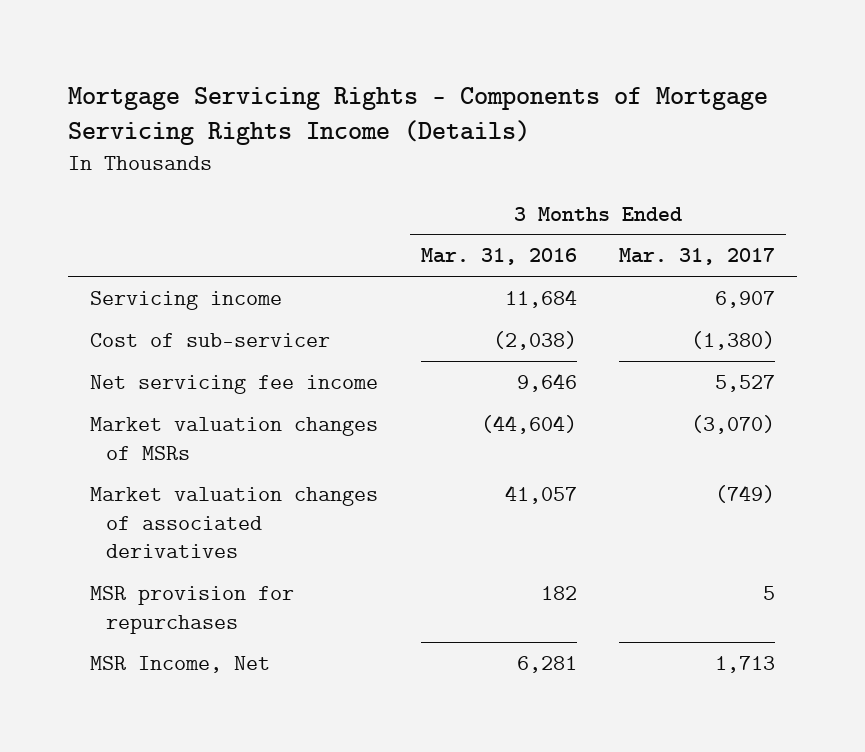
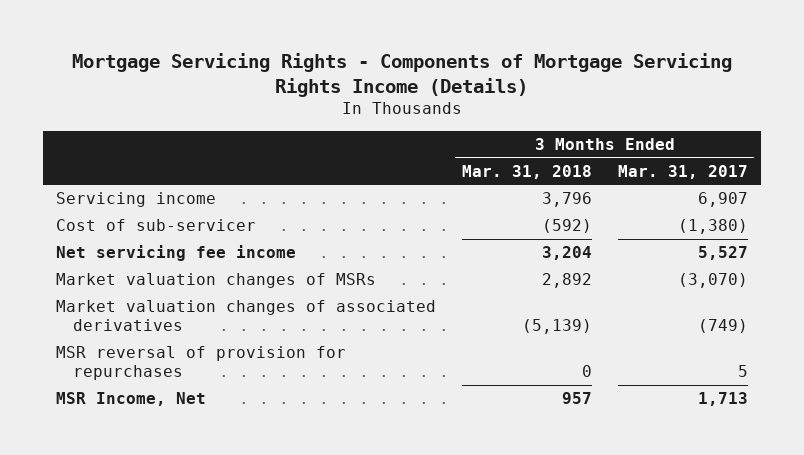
[420,248,577,266] Mar. 31, 2016 -> none
none -> [461,164,592,179] Mar. 31, 2018
[89,585,294,634] MSR provision for repurchases -> [55,346,346,381] MSR reversal of provision for repurchases

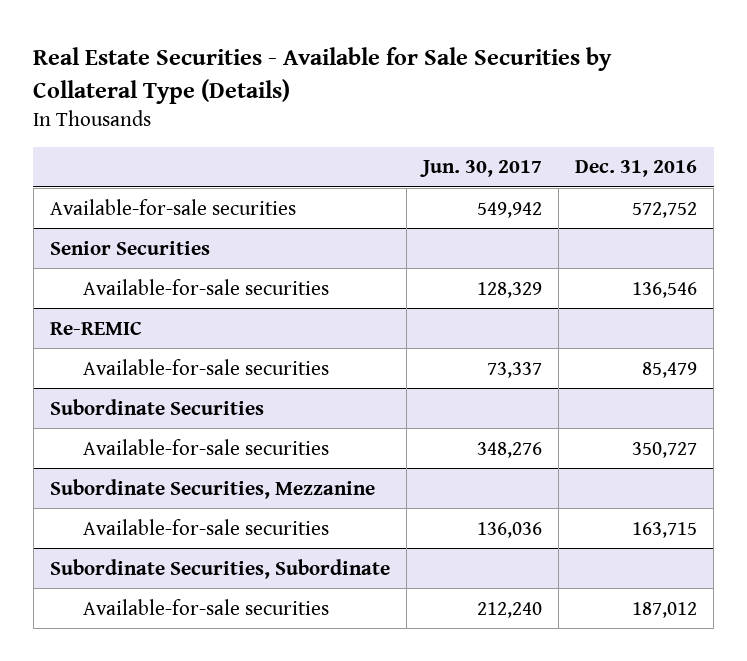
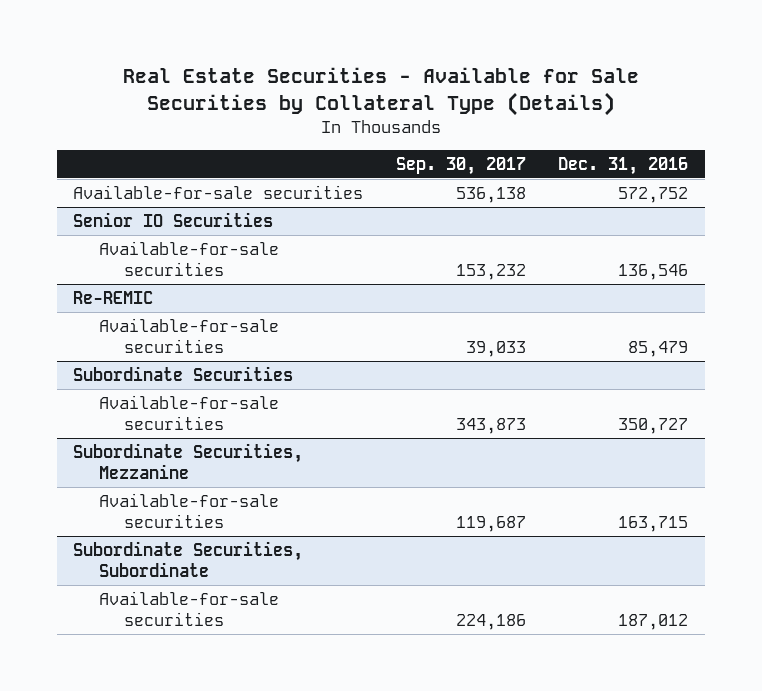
[419,160,542,178] Jun. 30, 2017 -> none
none -> [395,156,526,175] Sep. 30, 2017
[49,240,210,255] Senior Securities -> [73,211,274,227] Senior IO Securities

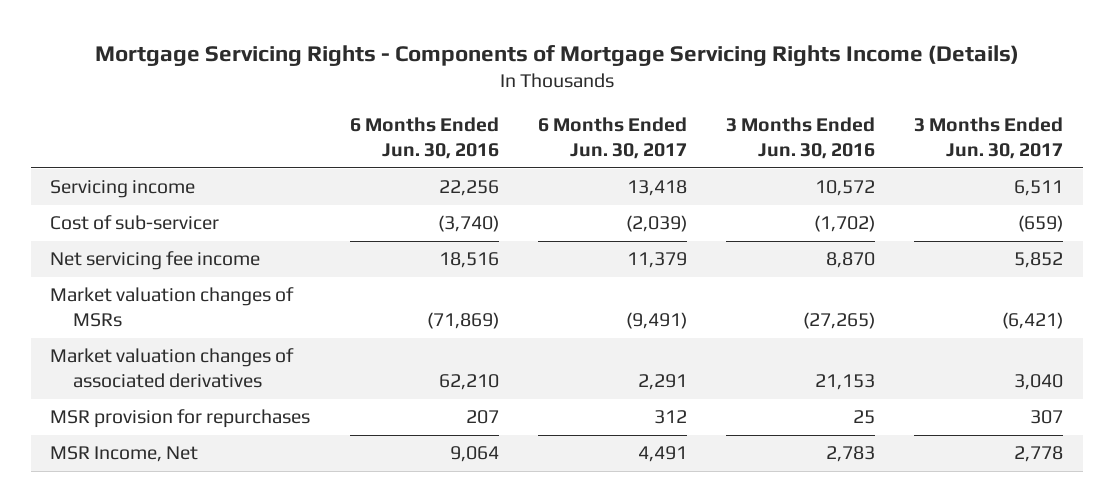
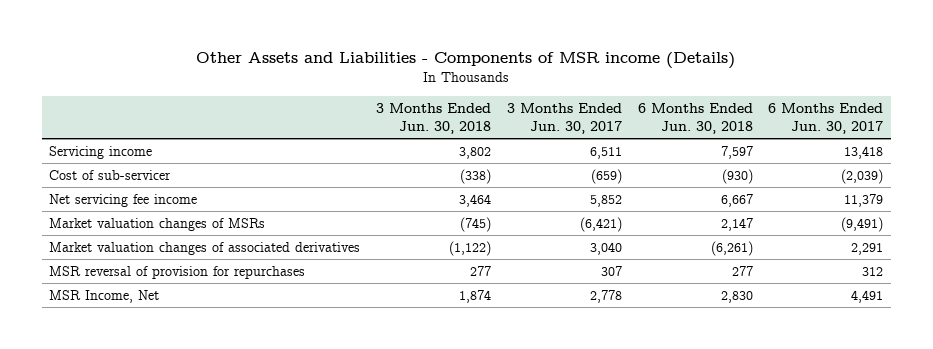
[94,45,1019,67] Mortgage Servicing Rights - Components of Mortgage Servicing Rights Income (Details) -> [196,52,736,70] Other Assets and Liabilities - Components of MSR income (Details)
[349,116,499,159] 6 Months Ended Jun. 30, 2016 -> none
[725,116,875,159] 3 Months Ended Jun. 30, 2016 -> none
none -> [376,102,492,135] 3 Months Ended Jun. 30, 2018
none -> [637,102,753,135] 6 Months Ended Jun. 30, 2018
[50,409,311,429] MSR provision for repurchases -> [49,265,306,279] MSR reversal of provision for repurchases

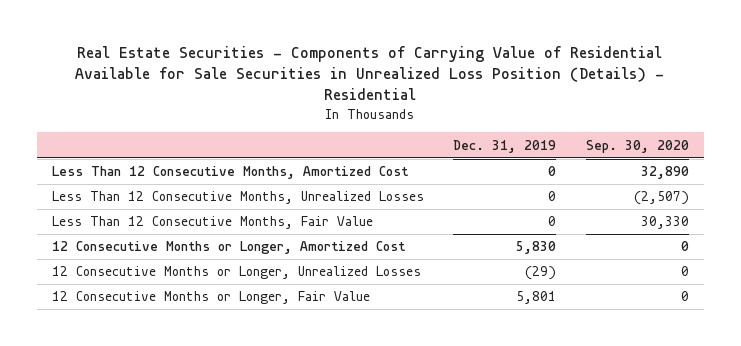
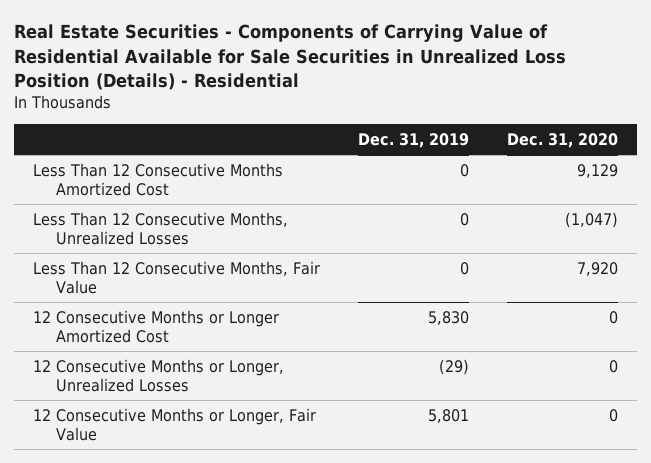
[585,139,689,153] Sep. 30, 2020 -> none
none -> [507,132,619,148] Dec. 31, 2020
[51,166,409,180] Less Than 12 Consecutive Months, Amortized Cost -> [32,162,283,197] Less Than 12 Consecutive Months Amortized Cost
[51,241,406,255] 12 Consecutive Months or Longer, Amortized Cost -> [32,309,279,344] 12 Consecutive Months or Longer Amortized Cost

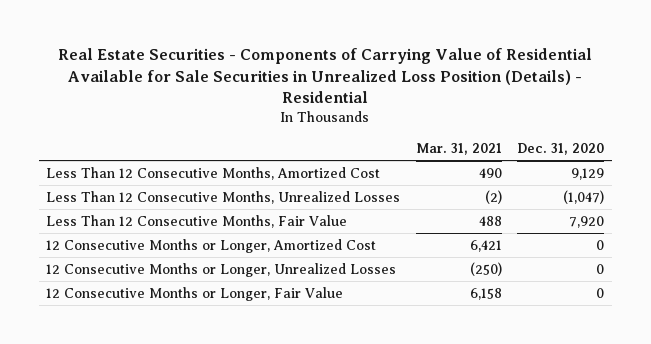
[358,132,470,148] Dec. 31, 2019 -> none
none -> [415,142,502,155] Mar. 31, 2021
[32,162,283,197] Less Than 12 Consecutive Months Amortized Cost -> [46,166,381,180] Less Than 12 Consecutive Months, Amortized Cost
[32,309,279,344] 12 Consecutive Months or Longer Amortized Cost -> [46,238,377,253] 12 Consecutive Months or Longer, Amortized Cost

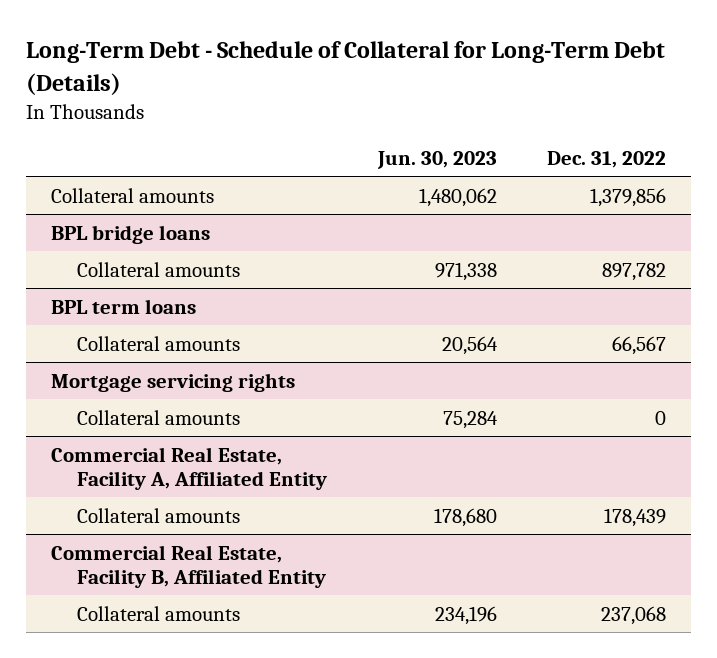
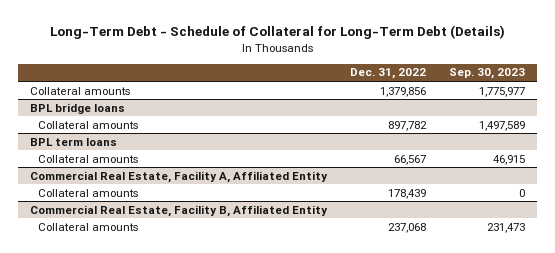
[376,150,497,169] Jun. 30, 2023 -> none
none -> [449,68,526,80] Sep. 30, 2023
[51,372,296,392] Mortgage servicing rights -> none
[77,409,241,425] Collateral amounts -> none

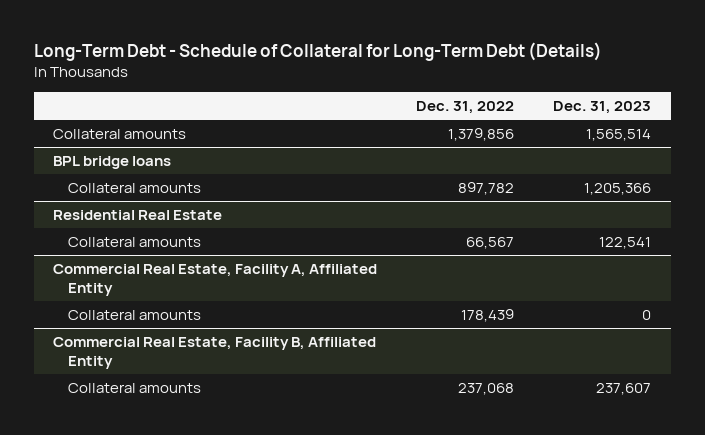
[449,68,526,80] Sep. 30, 2023 -> none
none -> [553,101,652,115] Dec. 31, 2023
[30,137,118,146] BPL term loans -> [53,210,223,221] Residential Real Estate

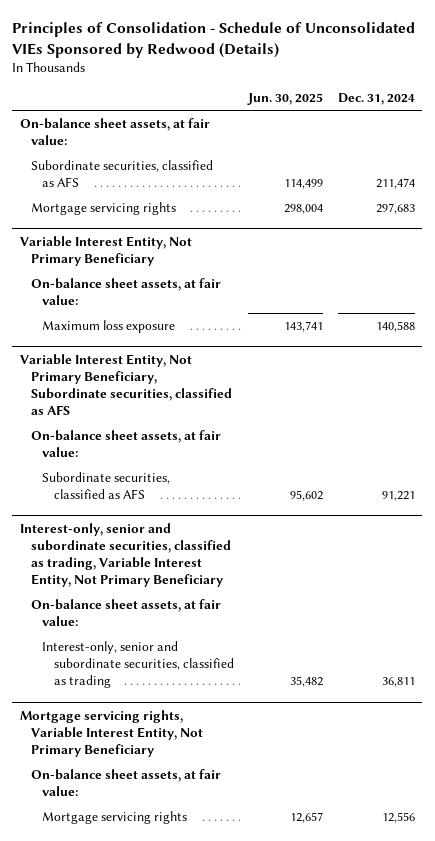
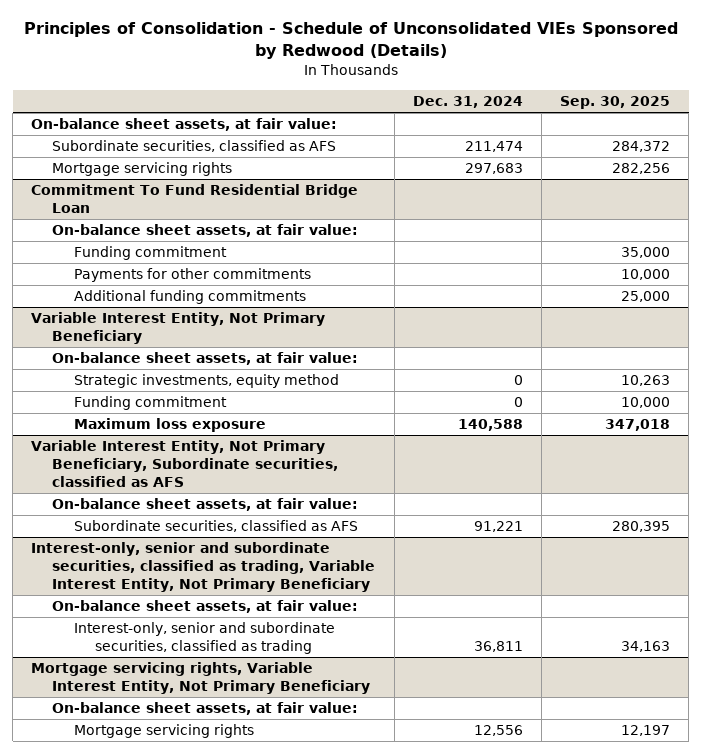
[247,92,324,105] Jun. 30, 2025 -> none
none -> [560,95,671,109] Sep. 30, 2025
none -> [31,184,359,214] Commitment To Fund Residential Bridge Loan
none -> [52,224,359,238] On-balance sheet assets, at fair value:
none -> [73,246,227,261] Funding commitment
none -> [73,268,311,283] Payments for other commitments
none -> [73,290,306,305] Additional funding commitments
none -> [73,374,339,389] Strategic investments, equity method
none -> [73,396,227,411] Funding commitment

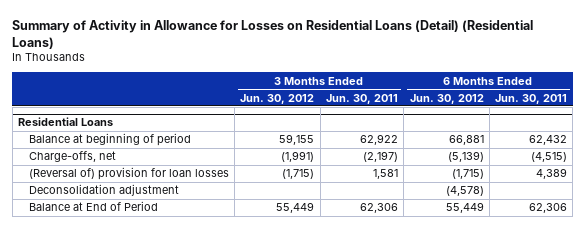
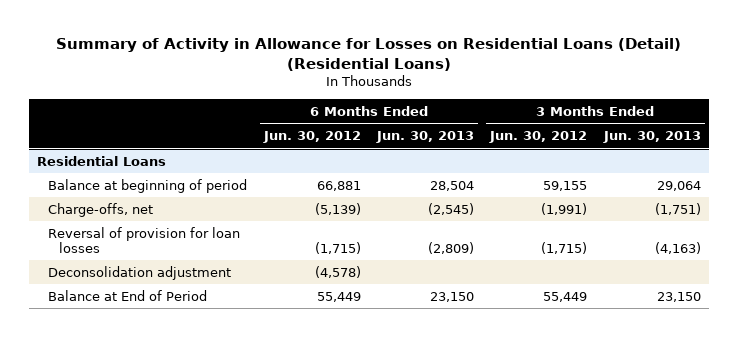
[326,93,399,104] Jun. 30, 2011 -> none
[495,93,568,104] Jun. 30, 2011 -> none
none -> [375,131,474,144] Jun. 30, 2013
none -> [602,131,701,144] Jun. 30, 2013
[28,167,229,181] (Reversal of) provision for loan losses -> [48,226,241,253] Reversal of provision for loan losses

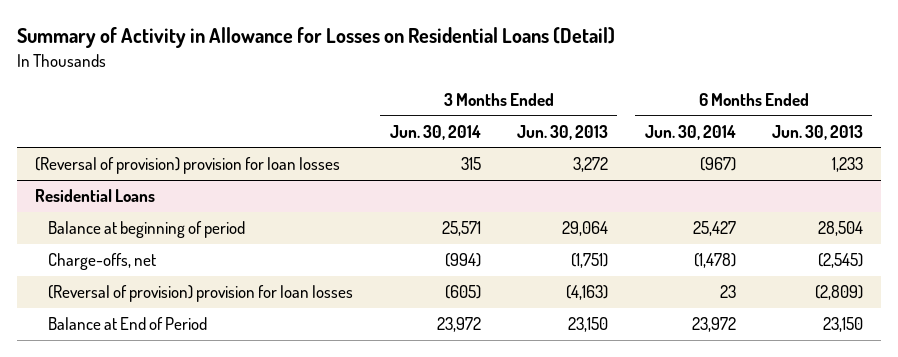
[55,37,681,71] Summary of Activity in Allowance for Losses on Residential Loans (Detail) (Residential Loans) -> [16,27,615,49] Summary of Activity in Allowance for Losses on Residential Loans (Detail)
[262,131,361,144] Jun. 30, 2012 -> none
[489,131,588,144] Jun. 30, 2012 -> none
none -> [389,124,481,140] Jun. 30, 2014
none -> [644,124,736,140] Jun. 30, 2014
none -> [34,157,340,175] (Reversal of provision) provision for loan losses
[48,265,232,280] Deconsolidation adjustment -> none
[48,226,241,253] Reversal of provision for loan losses -> [47,285,353,303] (Reversal of provision) provision for loan losses

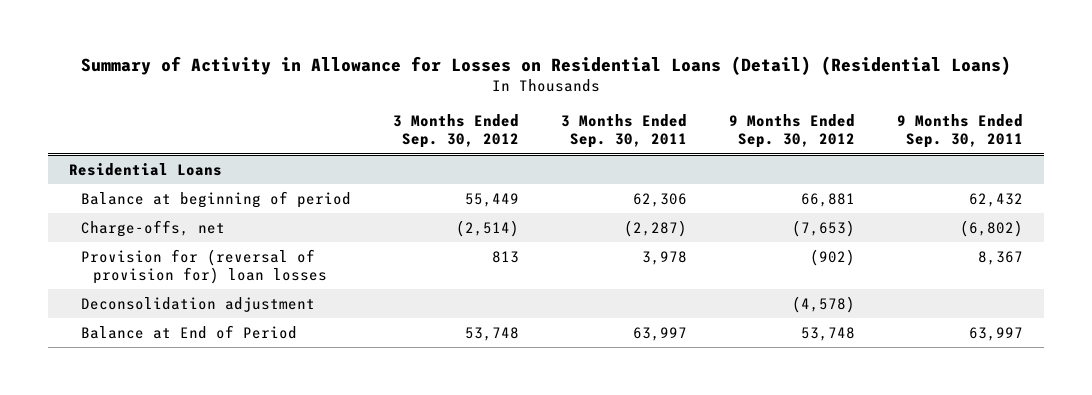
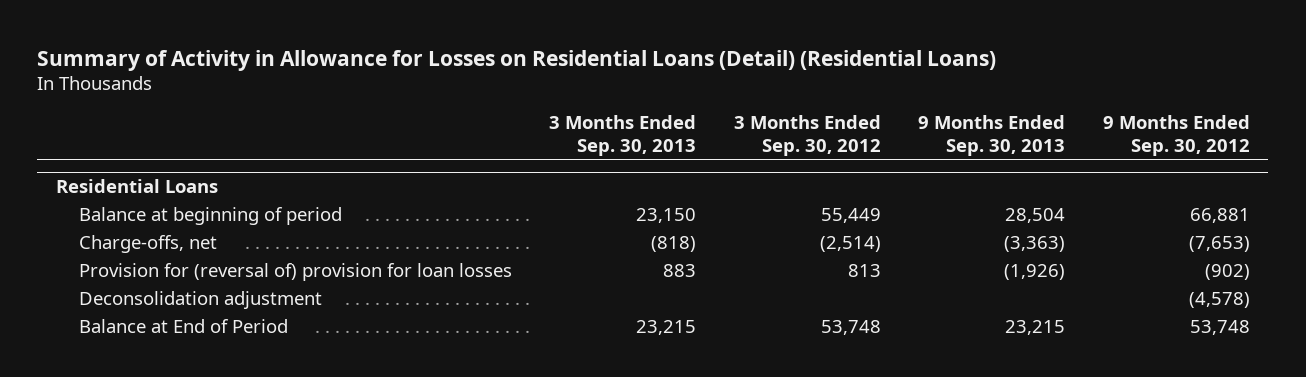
[561,113,688,149] 3 Months Ended Sep. 30, 2011 -> none
[897,113,1024,149] 9 Months Ended Sep. 30, 2011 -> none
none -> [549,115,697,157] 3 Months Ended Sep. 30, 2013
none -> [918,115,1066,157] 9 Months Ended Sep. 30, 2013
[80,248,328,285] Provision for (reversal of provision for) loan losses -> [78,262,512,281] Provision for (reversal of) provision for loan losses

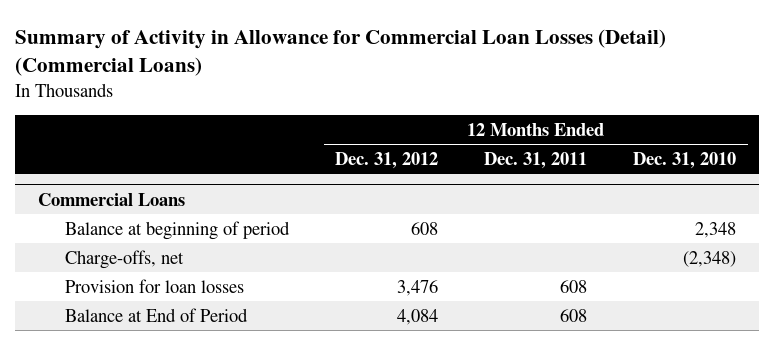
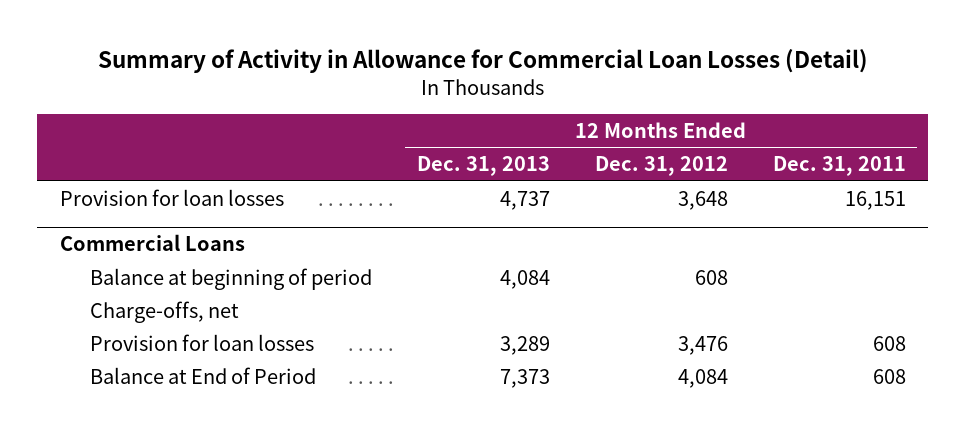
[15,28,667,77] Summary of Activity in Allowance for Commercial Loan Losses (Detail) (Commercial Loans) -> [97,48,868,73] Summary of Activity in Allowance for Commercial Loan Losses (Detail)
[633,151,737,169] Dec. 31, 2010 -> none
none -> [416,156,550,177] Dec. 31, 2013
none -> [59,188,284,206] Provision for loan losses

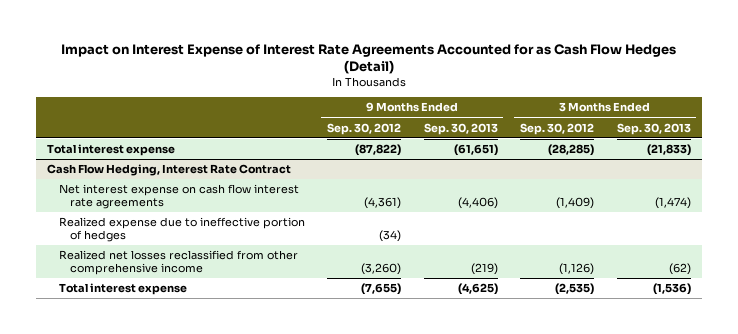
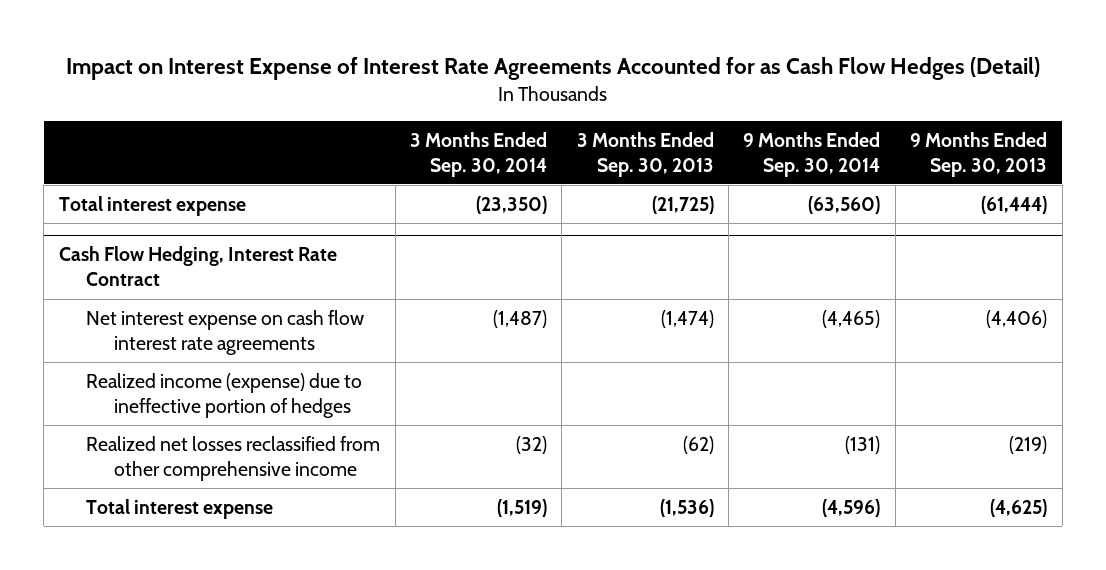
[327,122,402,135] Sep. 30, 2012 -> none
[520,122,595,135] Sep. 30, 2012 -> none
none -> [410,131,548,177] 3 Months Ended Sep. 30, 2014
none -> [743,131,881,177] 9 Months Ended Sep. 30, 2014
[453,144,498,157] (61,651) -> [981,195,1048,214] (61,444)
[646,144,691,157] (21,833) -> [651,195,714,214] (21,725)
[58,217,305,243] Realized expense due to ineffective portion of hedges -> [86,372,363,418] Realized income (expense) due to ineffective portion of hedges

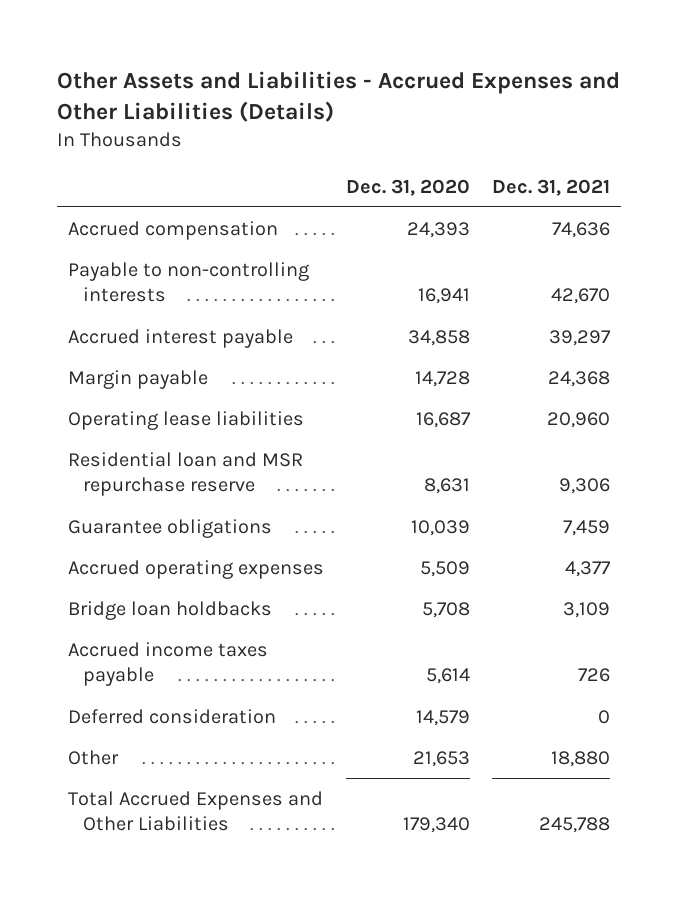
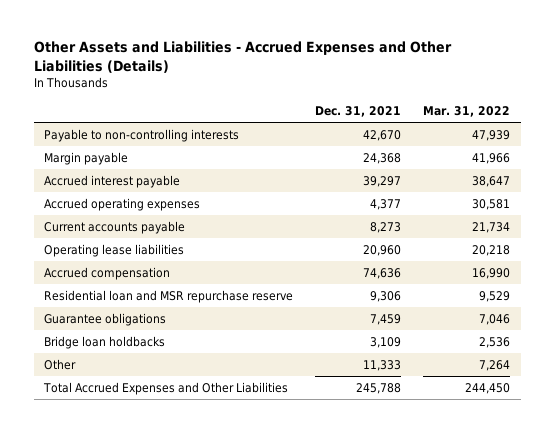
[346,178,471,196] Dec. 31, 2020 -> none
none -> [423,105,511,117] Mar. 31, 2022
[68,328,294,348] Accrued interest payable -> [44,174,181,188] Accrued interest payable
[68,559,325,579] Accrued operating expenses -> [44,197,201,211] Accrued operating expenses
none -> [44,220,186,234] Current accounts payable
[68,220,279,240] Accrued compensation -> [44,266,171,280] Accrued compensation
[68,641,269,687] Accrued income taxes payable -> none
[68,708,277,724] Deferred consideration -> none
[551,750,611,767] 18,880 -> [363,359,402,371] 11,333

